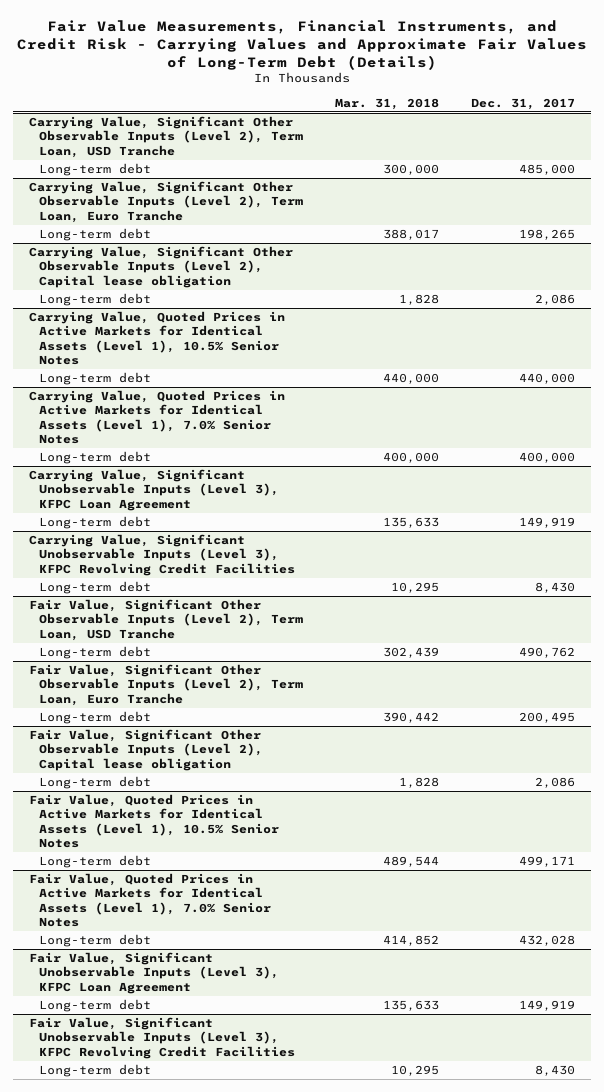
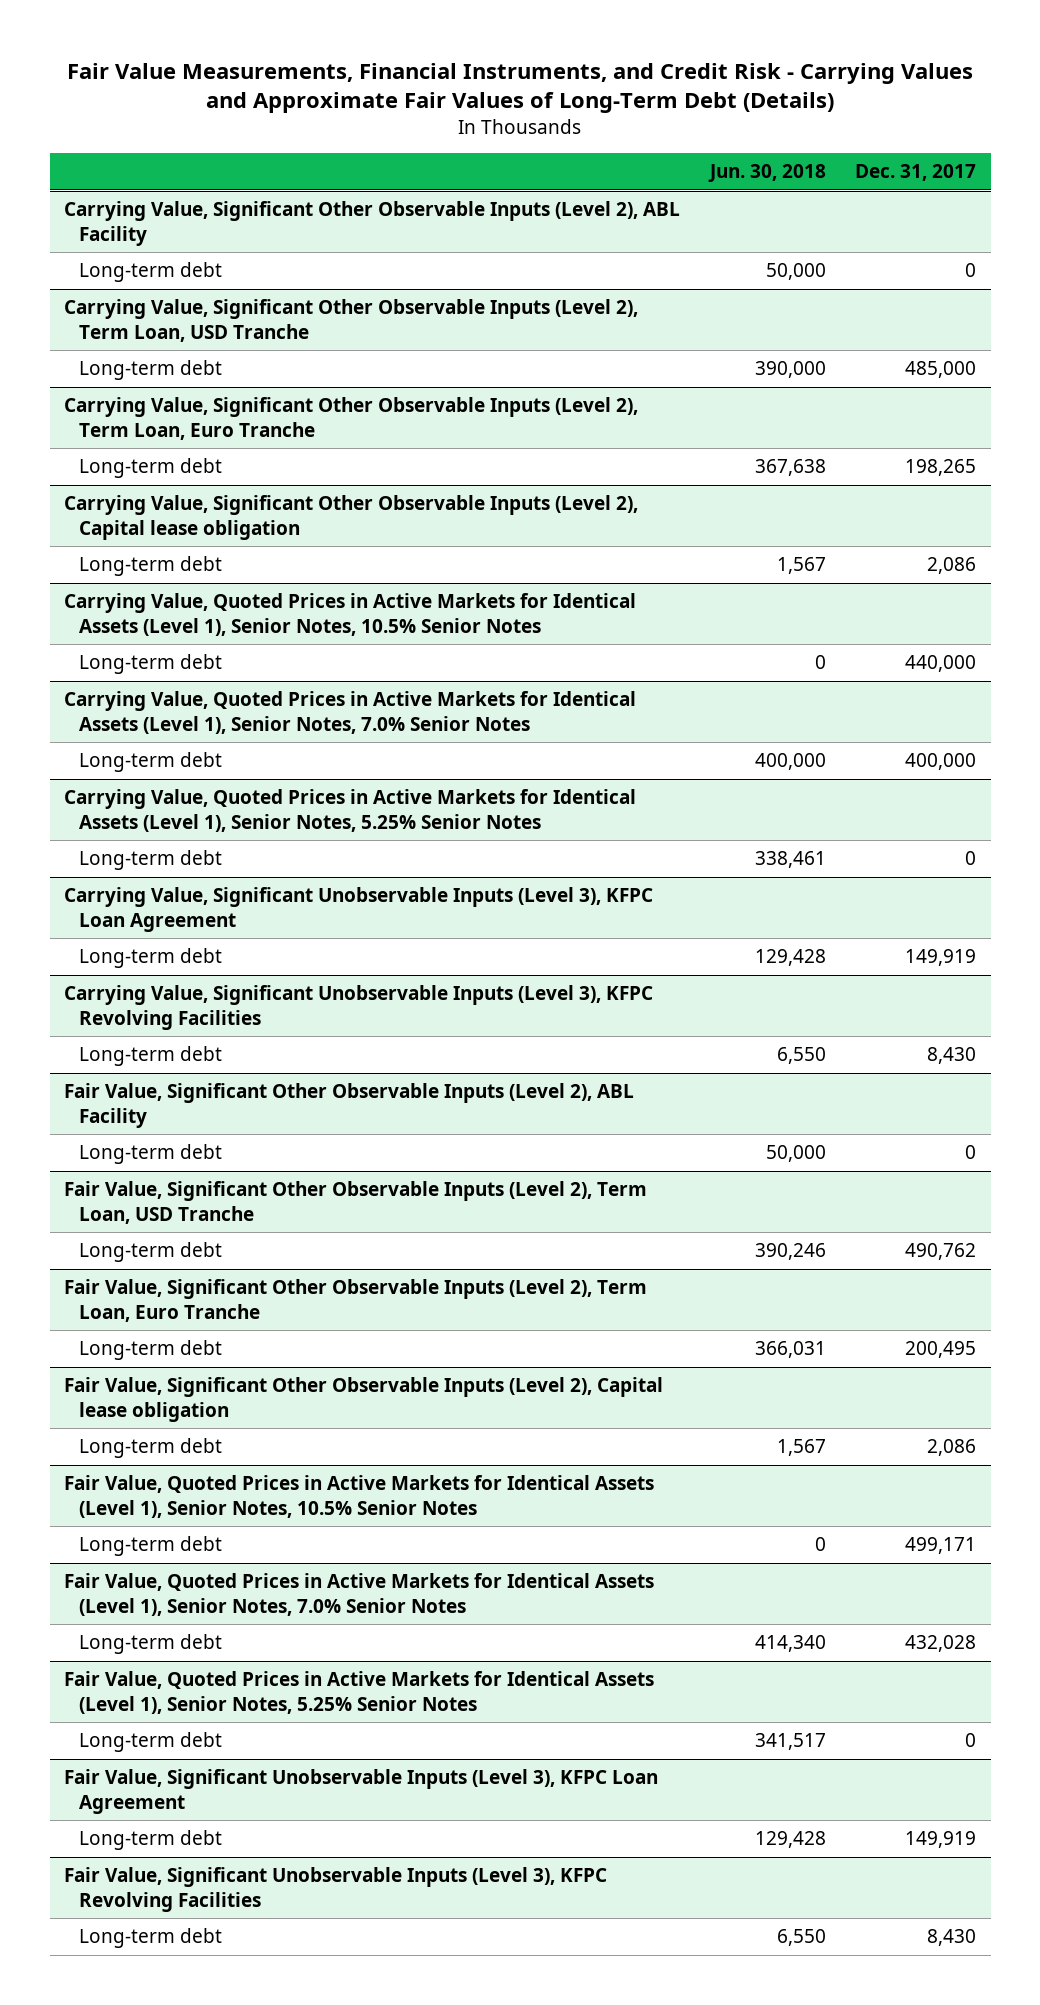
[334,97,439,110] Mar. 31, 2018 -> none
none -> [707,164,826,183] Jun. 30, 2018
none -> [64,201,681,246] Carrying Value, Significant Other Observable Inputs (Level 2), ABL Facility
none -> [78,262,222,283] Long-term debt
[28,310,285,366] Carrying Value, Quoted Prices in Active Markets for Identical Assets (Level 1), 10.5% Senior Notes -> [64,593,637,636] Carrying Value, Quoted Prices in Active Markets for Identical Assets (Level 1), Senior Notes, 10.5% Senior Notes
[28,389,285,445] Carrying Value, Quoted Prices in Active Markets for Identical Assets (Level 1), 7.0% Senior Notes -> [64,691,637,734] Carrying Value, Quoted Prices in Active Markets for Identical Assets (Level 1), Senior Notes, 7.0% Senior Notes
none -> [64,789,637,832] Carrying Value, Quoted Prices in Active Markets for Identical Assets (Level 1), Senior Notes, 5.25% Senior Notes
none -> [78,850,222,871] Long-term debt
[28,533,295,576] Carrying Value, Significant Unobservable Inputs (Level 3), KFPC Revolving Credit Facilities -> [64,985,654,1030] Carrying Value, Significant Unobservable Inputs (Level 3), KFPC Revolving Facilities
none -> [64,1083,635,1128] Fair Value, Significant Other Observable Inputs (Level 2), ABL Facility
none -> [78,1144,222,1165] Long-term debt
[28,793,279,849] Fair Value, Quoted Prices in Active Markets for Identical Assets (Level 1), 10.5% Senior Notes -> [64,1475,655,1518] Fair Value, Quoted Prices in Active Markets for Identical Assets (Level 1), Senior Notes, 10.5% Senior Notes
[28,872,271,928] Fair Value, Quoted Prices in Active Markets for Identical Assets (Level 1), 7.0% Senior Notes -> [64,1573,655,1616] Fair Value, Quoted Prices in Active Markets for Identical Assets (Level 1), Senior Notes, 7.0% Senior Notes
none -> [64,1671,655,1714] Fair Value, Quoted Prices in Active Markets for Identical Assets (Level 1), Senior Notes, 5.25% Senior Notes
none -> [78,1732,222,1753] Long-term debt
[28,1016,295,1059] Fair Value, Significant Unobservable Inputs (Level 3), KFPC Revolving Credit Facilities -> [64,1867,608,1912] Fair Value, Significant Unobservable Inputs (Level 3), KFPC Revolving Facilities

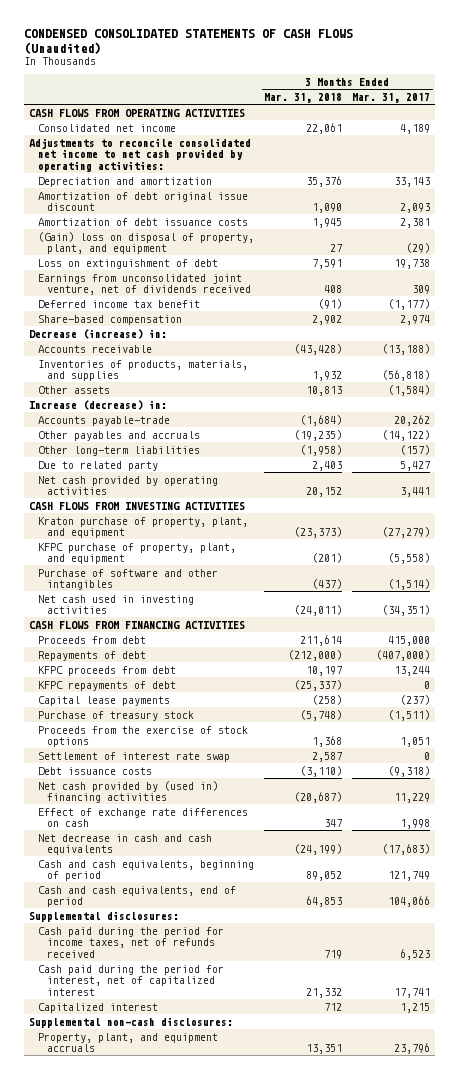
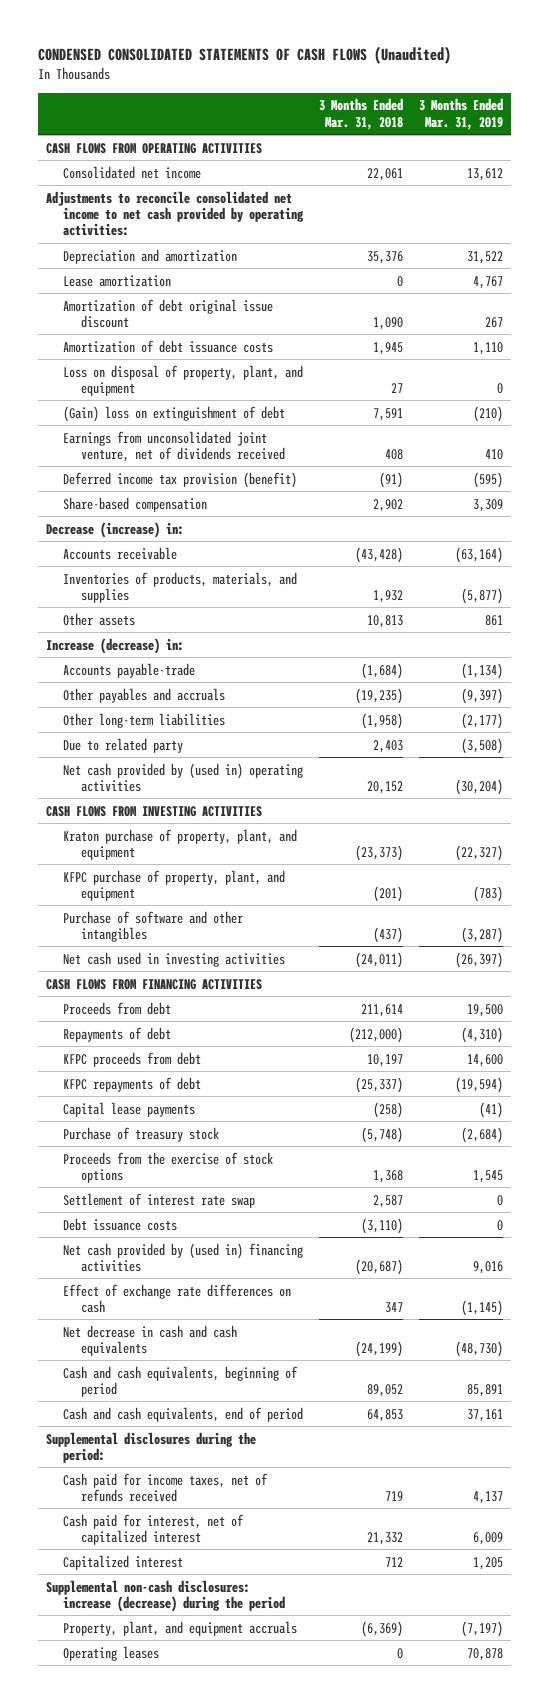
[352,92,431,103] Mar. 31, 2017 -> none
none -> [418,98,503,130] 3 Months Ended Mar. 31, 2019
none -> [63,274,172,287] Lease amortization
[38,231,255,255] (Gain) loss on disposal of property, plant, and equipment -> [63,364,304,396] Loss on disposal of property, plant, and equipment
[38,258,219,269] Loss on extinguishment of debt -> [63,405,286,422] (Gain) loss on extinguishment of debt
[38,299,201,308] Deferred income tax benefit -> [63,471,298,488] Deferred income tax provision (benefit)
[38,475,219,496] Net cash provided by operating activities -> [63,762,304,792] Net cash provided by (used in) operating activities
[29,910,180,922] Supplemental disclosures: -> [45,1431,256,1463] Supplemental disclosures during the period:
[38,926,225,958] Cash paid during the period for income taxes, net of refunds received -> [63,1472,269,1502] Cash paid for income taxes, net of refunds received
[38,964,225,996] Cash paid during the period for interest, net of capitalized interest -> [63,1513,245,1545] Cash paid for interest, net of capitalized interest
[29,1016,234,1028] Supplemental non-cash disclosures: -> [45,1579,286,1612] Supplemental non-cash disclosures: increase (decrease) during the period
[306,1044,343,1055] 13,351 -> [361,1620,404,1637] (6,369)
none -> [63,1645,160,1661] Operating leases

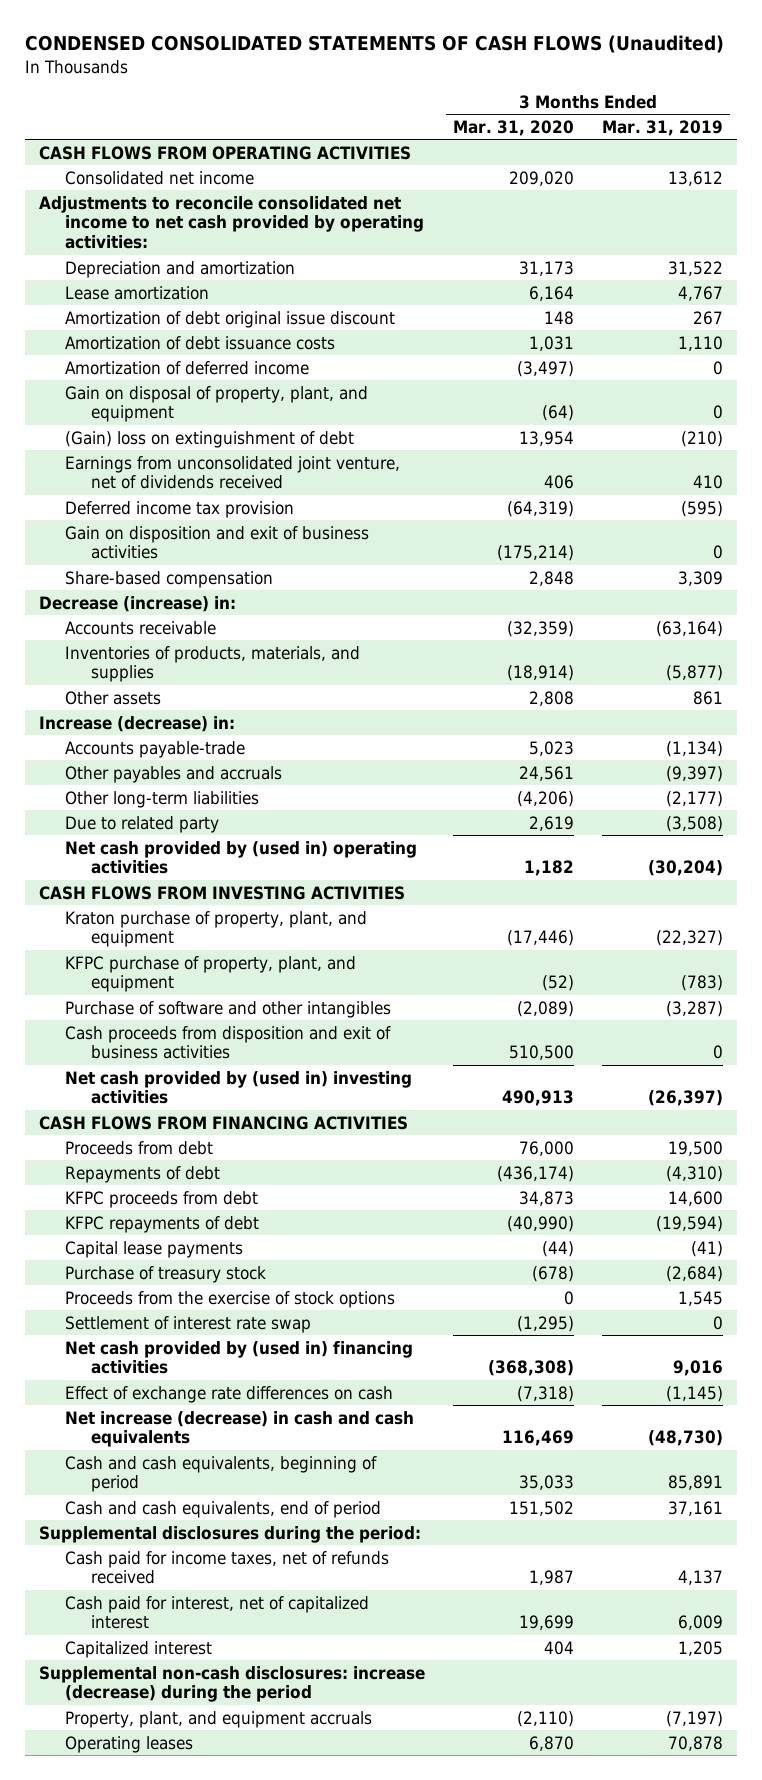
[319,98,404,130] 3 Months Ended Mar. 31, 2018 -> none
none -> [453,119,575,136] Mar. 31, 2020
none -> [64,360,309,375] Amortization of deferred income
[63,364,304,396] Loss on disposal of property, plant, and equipment -> [64,385,368,423] Gain on disposal of property, plant, and equipment
[63,471,298,488] Deferred income tax provision (benefit) -> [64,500,294,518] Deferred income tax provision
none -> [64,525,369,560] Gain on disposition and exit of business activities
none -> [64,1025,391,1060] Cash proceeds from disposition and exit of business activities
[63,951,286,967] Net cash used in investing activities -> [64,1070,412,1105] Net cash provided by (used in) investing activities
[63,1217,178,1231] Debt issuance costs -> none
[63,1324,238,1356] Net decrease in cash and cash equivalents -> [64,1410,414,1448] Net increase (decrease) in cash and cash equivalents

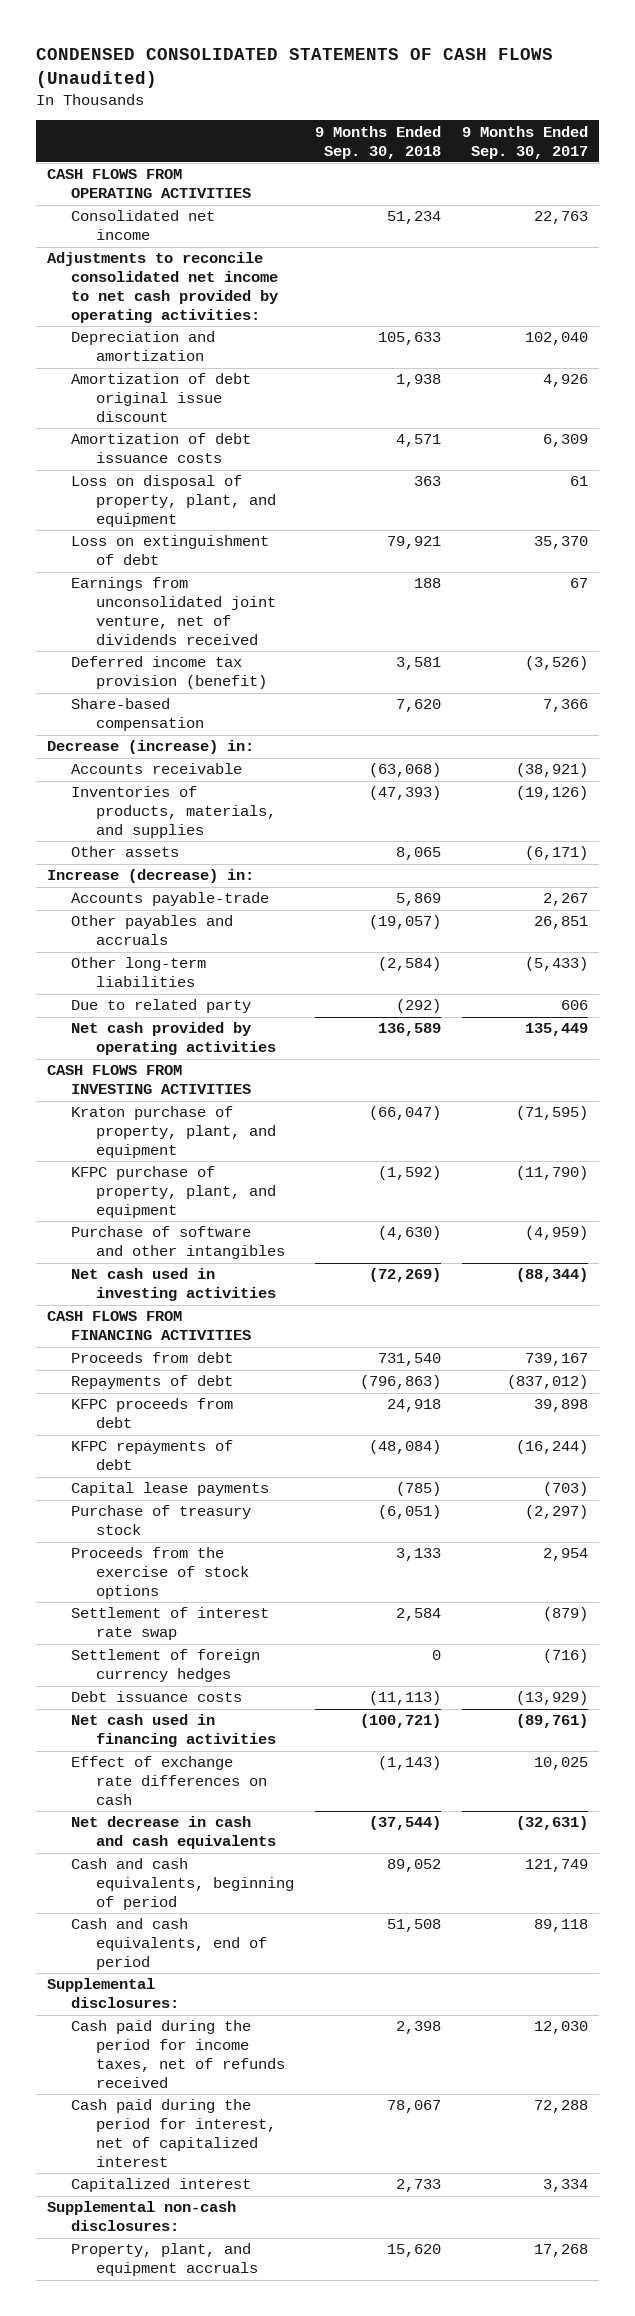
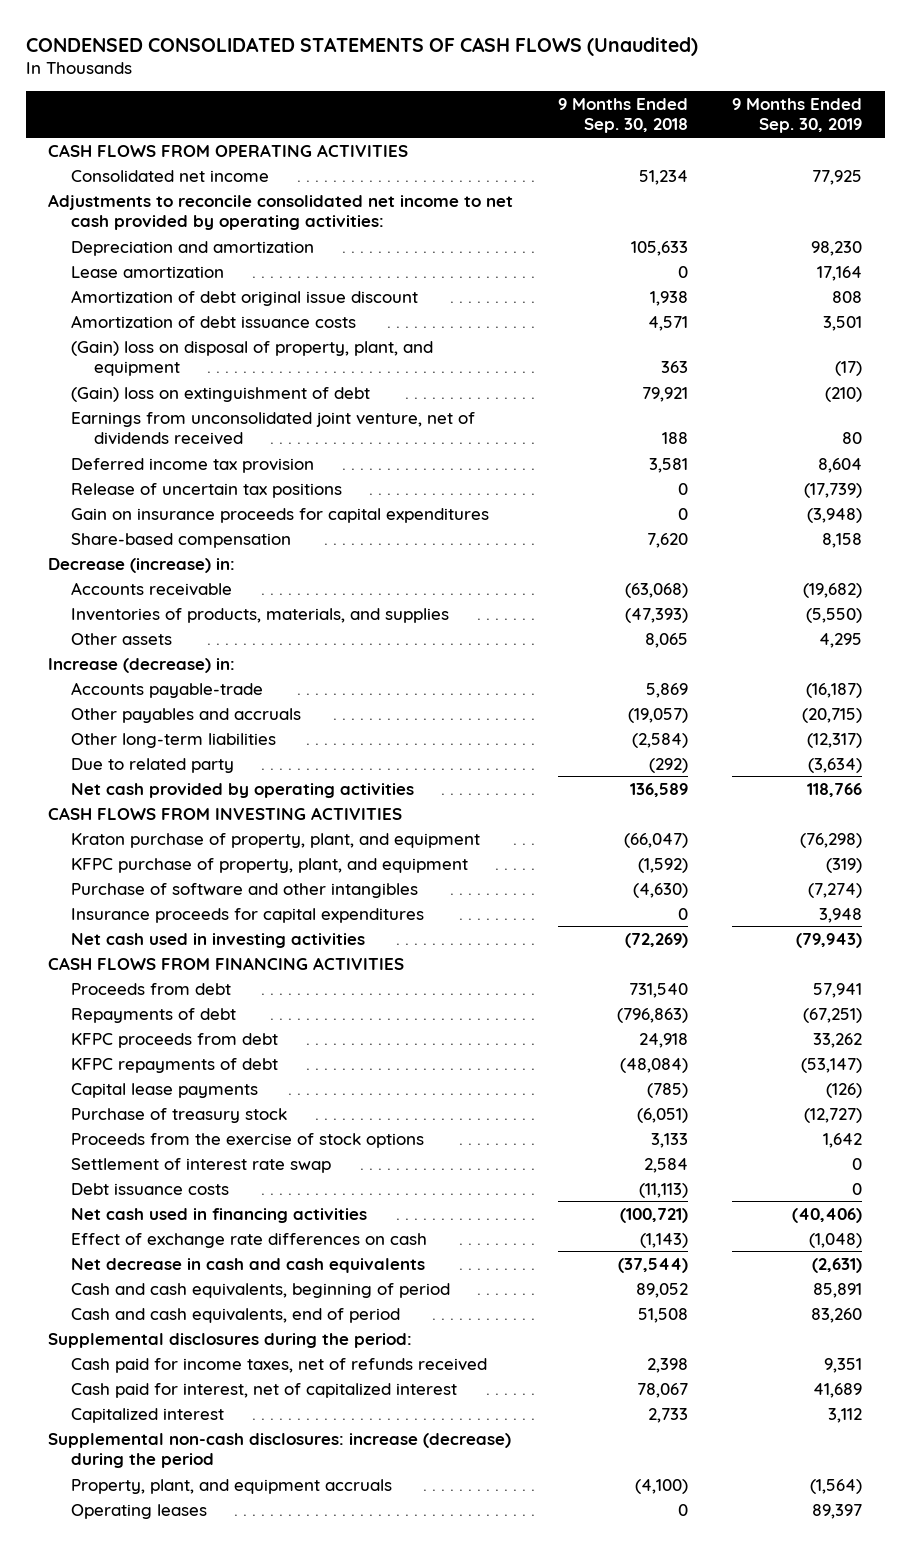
[462,125,589,159] 9 Months Ended Sep. 30, 2017 -> none
none -> [732,97,863,134] 9 Months Ended Sep. 30, 2019
none -> [70,265,224,278] Lease amortization
[71,475,277,528] Loss on disposal of property, plant, and equipment -> [70,340,433,377] (Gain) loss on disposal of property, plant, and equipment
[71,535,270,566] Loss on extinguishment of debt -> [70,386,370,402] (Gain) loss on extinguishment of debt
[71,656,268,690] Deferred income tax provision (benefit) -> [70,457,314,473] Deferred income tax provision
none -> [70,482,342,498] Release of uncertain tax positions
none -> [70,507,489,523] Gain on insurance proceeds for capital expenditures
none -> [70,907,424,923] Insurance proceeds for capital expenditures
[71,1649,261,1683] Settlement of foreign currency hedges -> none
[46,1978,180,2009] Supplemental disclosures: -> [48,1332,413,1348] Supplemental disclosures during the period:
[71,2020,286,2089] Cash paid during the period for income taxes, net of refunds received -> [70,1357,487,1373] Cash paid for income taxes, net of refunds received
[71,2099,277,2168] Cash paid during the period for interest, net of capitalized interest -> [70,1382,457,1398] Cash paid for interest, net of capitalized interest
[46,2201,236,2232] Supplemental non-cash disclosures: -> [48,1432,512,1469] Supplemental non-cash disclosures: increase (decrease) during the period
[387,2244,442,2258] 15,620 -> [634,1478,688,1494] (4,100)
none -> [70,1503,207,1519] Operating leases

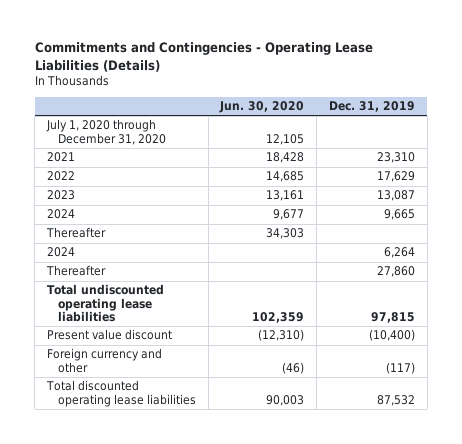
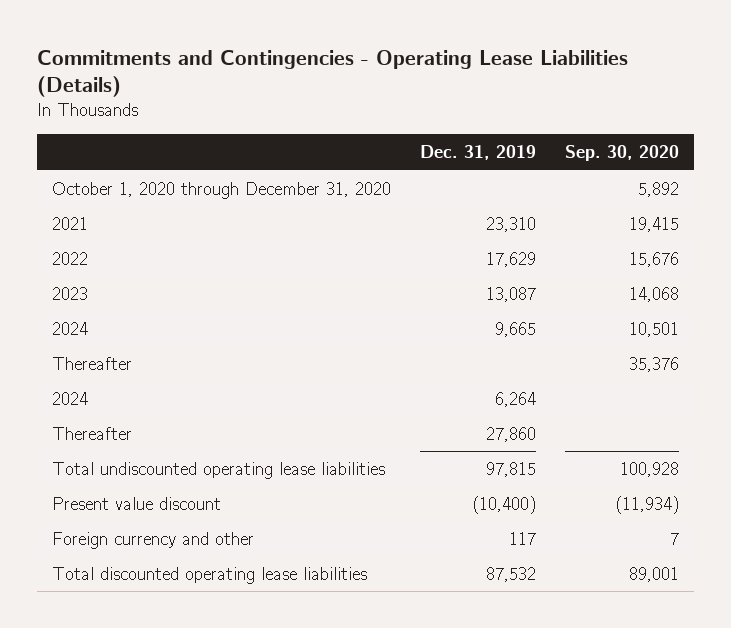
[219,101,305,114] Jun. 30, 2020 -> none
none -> [565,145,680,162] Sep. 30, 2020
[46,119,166,145] July 1, 2020 through December 31, 2020 -> [51,181,391,199] October 1, 2020 through December 31, 2020
[385,361,415,374] (117) -> [509,531,537,545] 117

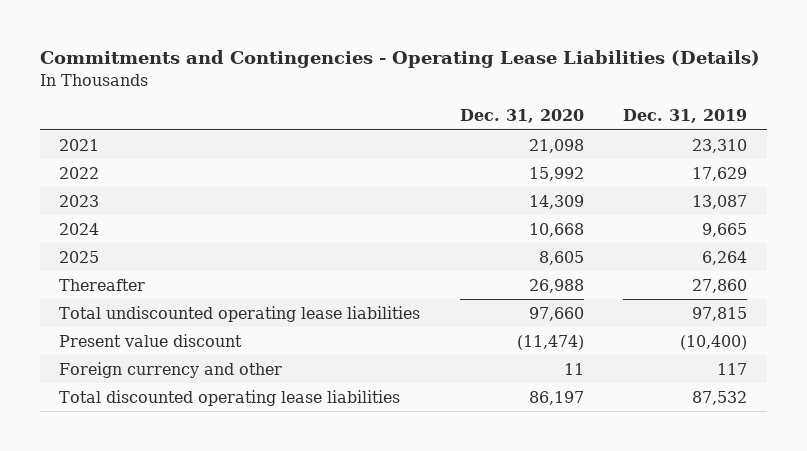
[565,145,680,162] Sep. 30, 2020 -> none
none -> [459,109,584,124] Dec. 31, 2020
[51,181,391,199] October 1, 2020 through December 31, 2020 -> none
[51,356,132,370] Thereafter -> none
[51,391,88,405] 2024 -> [59,250,100,263] 2025

